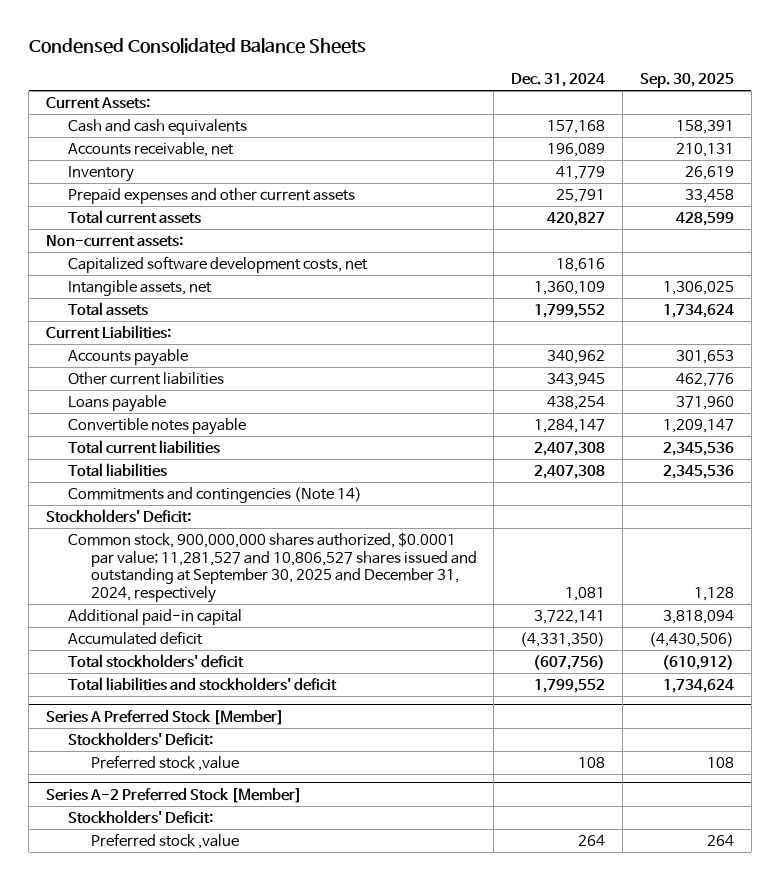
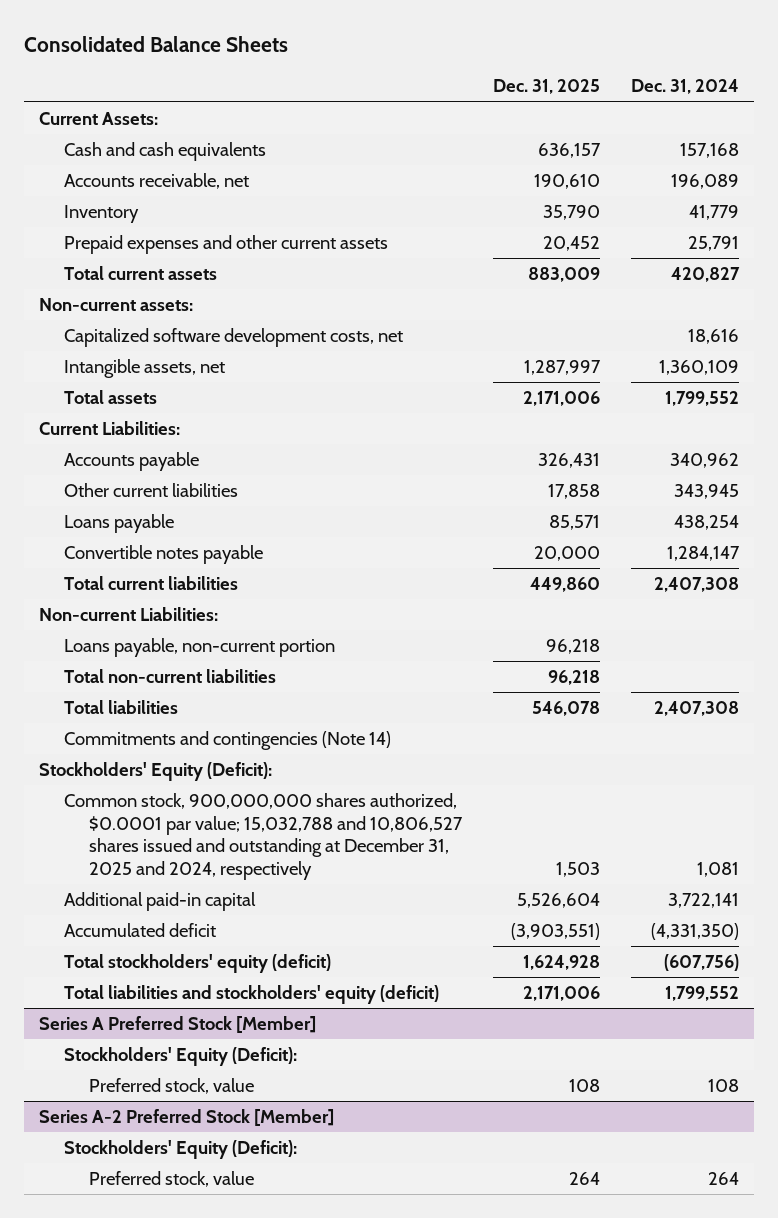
[28,38,366,55] Condensed Consolidated Balance Sheets -> [23,35,288,52] Consolidated Balance Sheets
[639,73,734,89] Sep. 30, 2025 -> none
none -> [493,79,601,95] Dec. 31, 2025
none -> [39,607,219,622] Non-current Liabilities:
none -> [64,638,336,658] Loans payable, non-current portion
none -> [64,669,277,684] Total non-current liabilities
[45,508,191,523] Stockholders' Deficit: -> [39,762,273,782] Stockholders' Equity (Deficit):
[68,531,477,603] Common stock, 900,000,000 shares authorized, $0.0001 par value; 11,281,527 and 10,806,527 shares issued and outstanding at September 30, 2025 and December 31, 2024, respectively -> [64,793,464,880] Common stock, 900,000,000 shares authorized, $0.0001 par value; 15,032,788 and 10,806,527 shares issued and outstanding at December 31, 2025 and 2024, respectively
[68,653,245,668] Total stockholders' deficit -> [64,954,332,974] Total stockholders' equity (deficit)
[68,676,338,691] Total liabilities and stockholders' deficit -> [64,985,440,1005] Total liabilities and stockholders' equity (deficit)
[68,731,214,746] Stockholders' Deficit: -> [64,1047,298,1067] Stockholders' Equity (Deficit):
[90,754,239,771] Preferred stock ,value -> [89,1078,255,1095] Preferred stock, value
[68,809,214,824] Stockholders' Deficit: -> [64,1140,298,1160] Stockholders' Equity (Deficit):
[90,832,239,849] Preferred stock ,value -> [89,1171,255,1188] Preferred stock, value

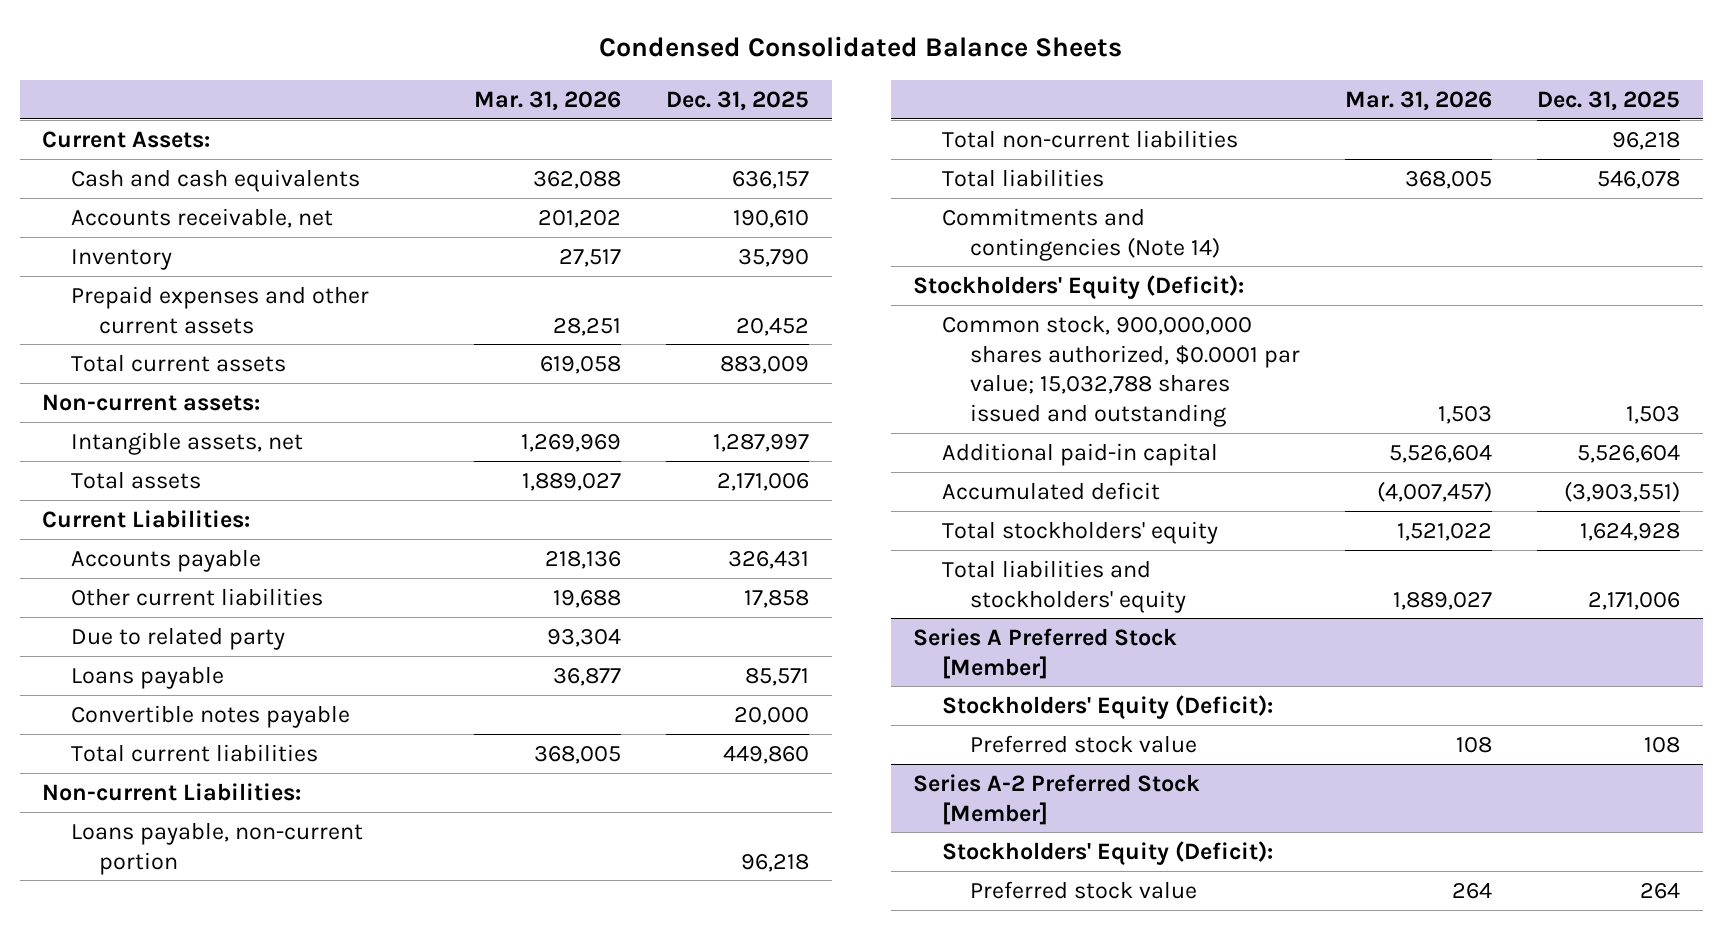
[23,35,288,52] Consolidated Balance Sheets -> [599,36,1123,58] Condensed Consolidated Balance Sheets
[631,79,740,95] Dec. 31, 2024 -> none
none -> [473,90,621,111] Mar. 31, 2026
[64,328,404,348] Capitalized software development costs, net -> none
none -> [70,626,285,650] Due to related party
[64,793,464,880] Common stock, 900,000,000 shares authorized, $0.0001 par value; 15,032,788 and 10,806,527 shares issued and outstanding at December 31, 2025 and 2024, respectively -> [941,314,1301,428] Common stock, 900,000,000 shares authorized, $0.0001 par value; 15,032,788 shares issued and outstanding
[64,954,332,974] Total stockholders' equity (deficit) -> [941,520,1218,544] Total stockholders' equity
[64,985,440,1005] Total liabilities and stockholders' equity (deficit) -> [941,559,1187,613] Total liabilities and stockholders' equity
[89,1078,255,1095] Preferred stock, value -> [970,734,1198,753] Preferred stock value
[89,1171,255,1188] Preferred stock, value -> [970,880,1198,899] Preferred stock value

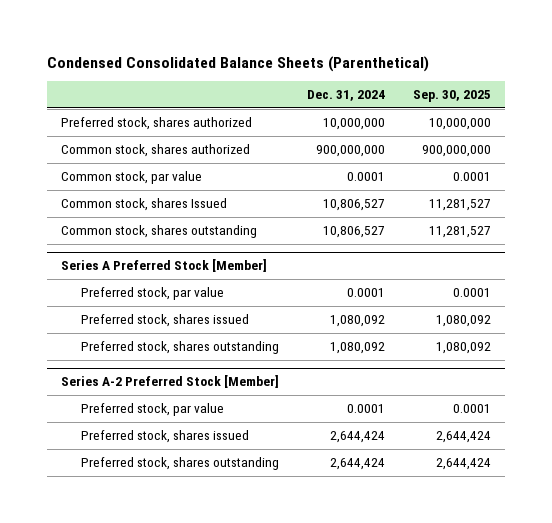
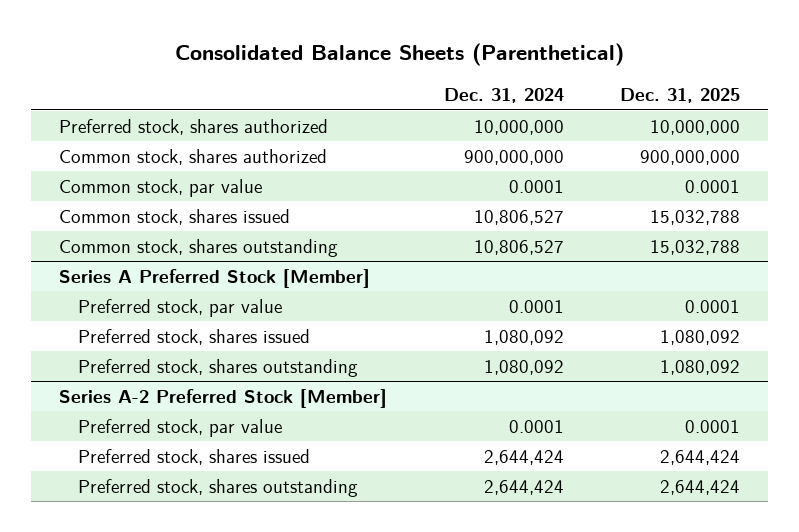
[46,55,429,72] Condensed Consolidated Balance Sheets (Parenthetical) -> [174,43,624,67] Consolidated Balance Sheets (Parenthetical)
[412,90,491,103] Sep. 30, 2025 -> none
none -> [620,88,741,104] Dec. 31, 2025
[60,198,227,212] Common stock, shares Issued -> [59,208,291,225] Common stock, shares issued

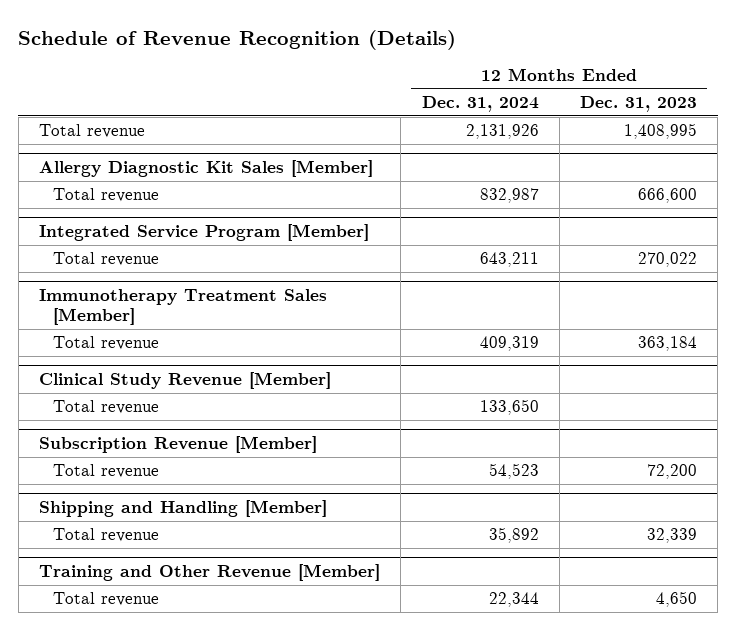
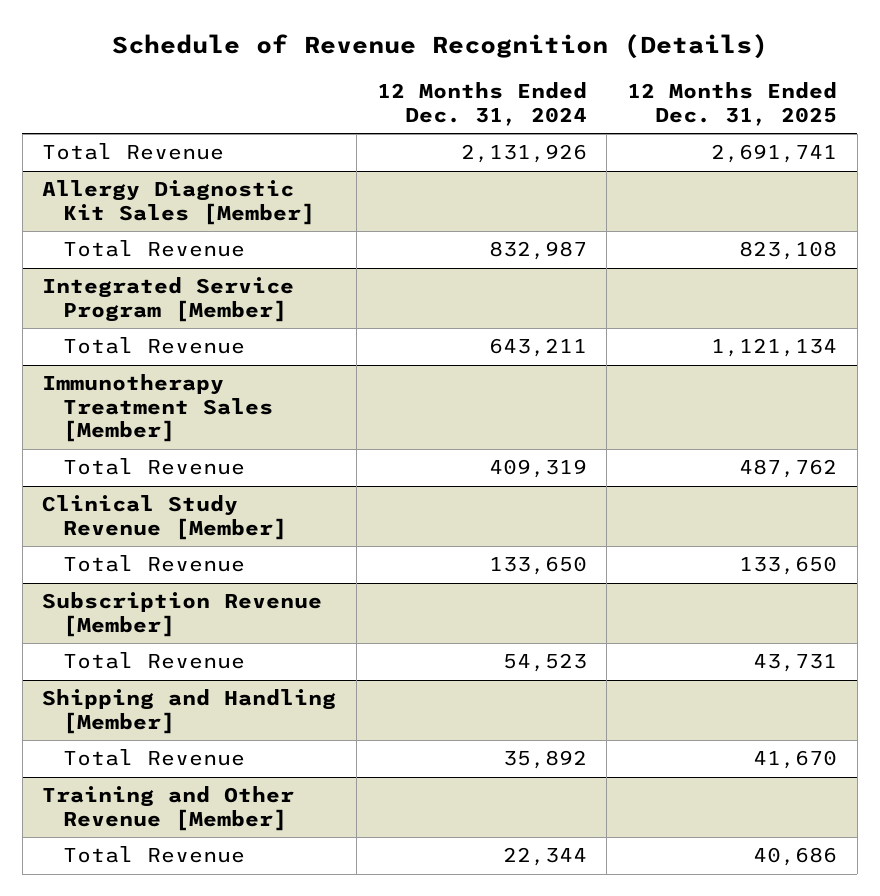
[579,96,697,113] Dec. 31, 2023 -> none
none -> [627,82,838,126] 12 Months Ended Dec. 31, 2025
[39,124,146,139] Total revenue -> [42,143,225,161] Total Revenue
[53,188,160,203] Total revenue -> [63,240,246,258] Total Revenue
[53,252,160,267] Total revenue -> [63,337,246,355] Total Revenue
[53,336,160,351] Total revenue -> [63,458,246,476] Total Revenue
[53,400,160,415] Total revenue -> [63,555,246,573] Total Revenue
[53,464,160,479] Total revenue -> [63,652,246,670] Total Revenue
[53,528,160,543] Total revenue -> [63,749,246,767] Total Revenue
[53,592,160,607] Total revenue -> [63,846,246,864] Total Revenue

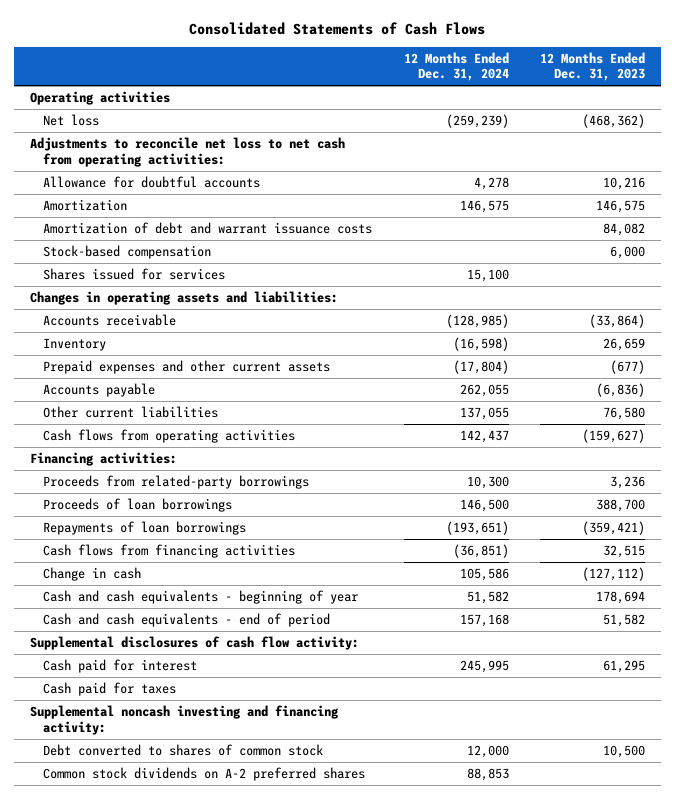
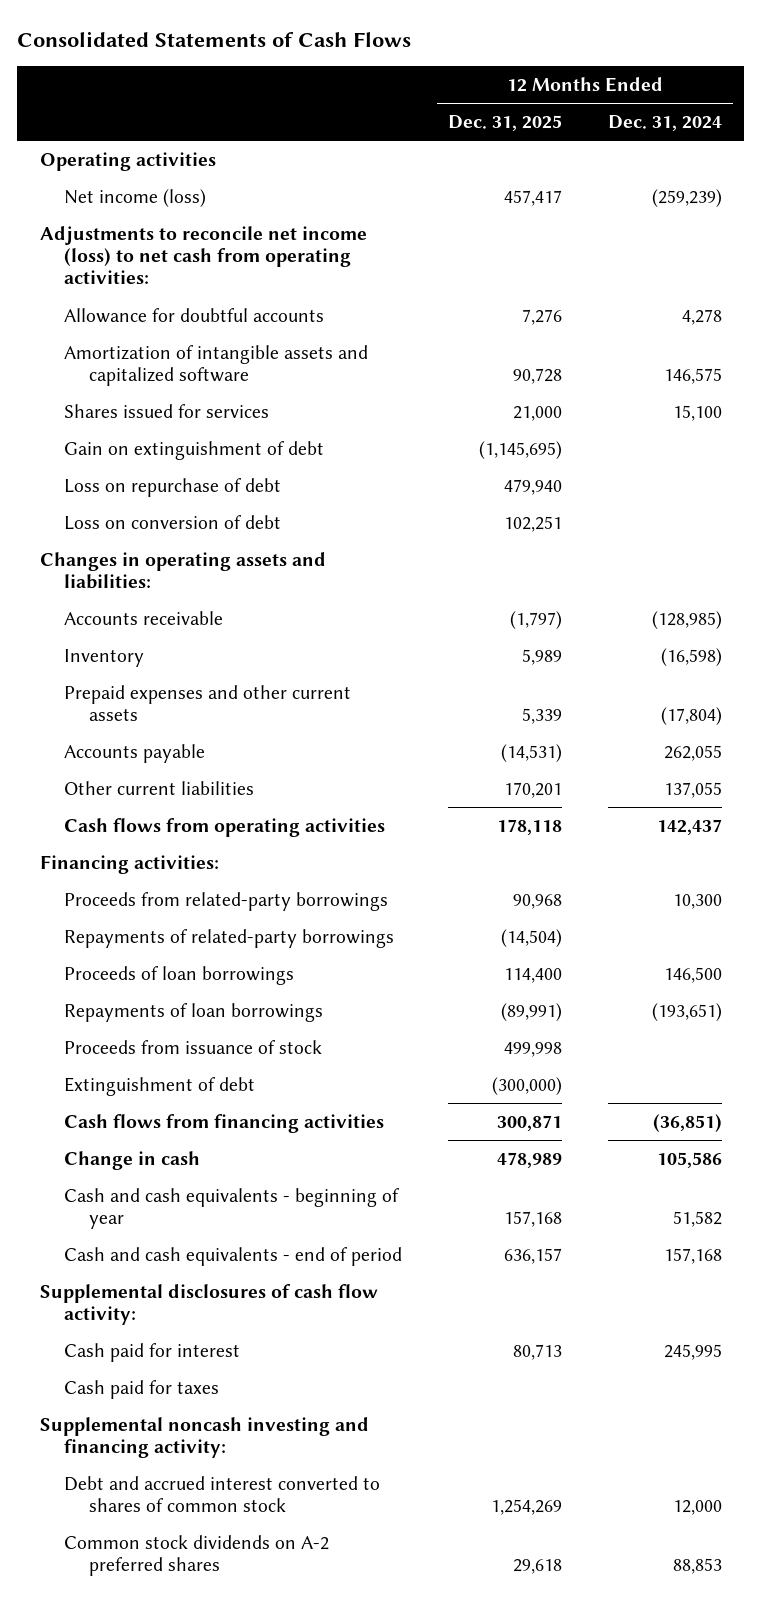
[540,51,646,82] 12 Months Ended Dec. 31, 2023 -> none
none -> [447,115,562,132] Dec. 31, 2025
[43,114,100,127] Net loss -> [64,188,207,207] Net income (loss)
[29,137,345,167] Adjustments to reconcile net loss to net cash from operating activities: -> [39,225,367,285] Adjustments to reconcile net income (loss) to net cash from operating activities:
[43,222,373,235] Amortization of debt and warrant issuance costs -> none
[43,245,212,260] Stock-based compensation -> none
[43,199,128,212] Amortization -> [64,344,369,387] Amortization of intangible assets and capitalized software
none -> [64,440,325,460] Gain on extinguishment of debt
none -> [64,477,282,497] Loss on repurchase of debt
none -> [64,514,282,530] Loss on conversion of debt
none -> [64,928,395,948] Repayments of related-party borrowings
none -> [64,1039,323,1054] Proceeds from issuance of stock
none -> [64,1076,256,1096] Extinguishment of debt
[43,744,324,757] Debt converted to shares of common stock -> [64,1475,381,1513] Debt and accrued interest converted to shares of common stock

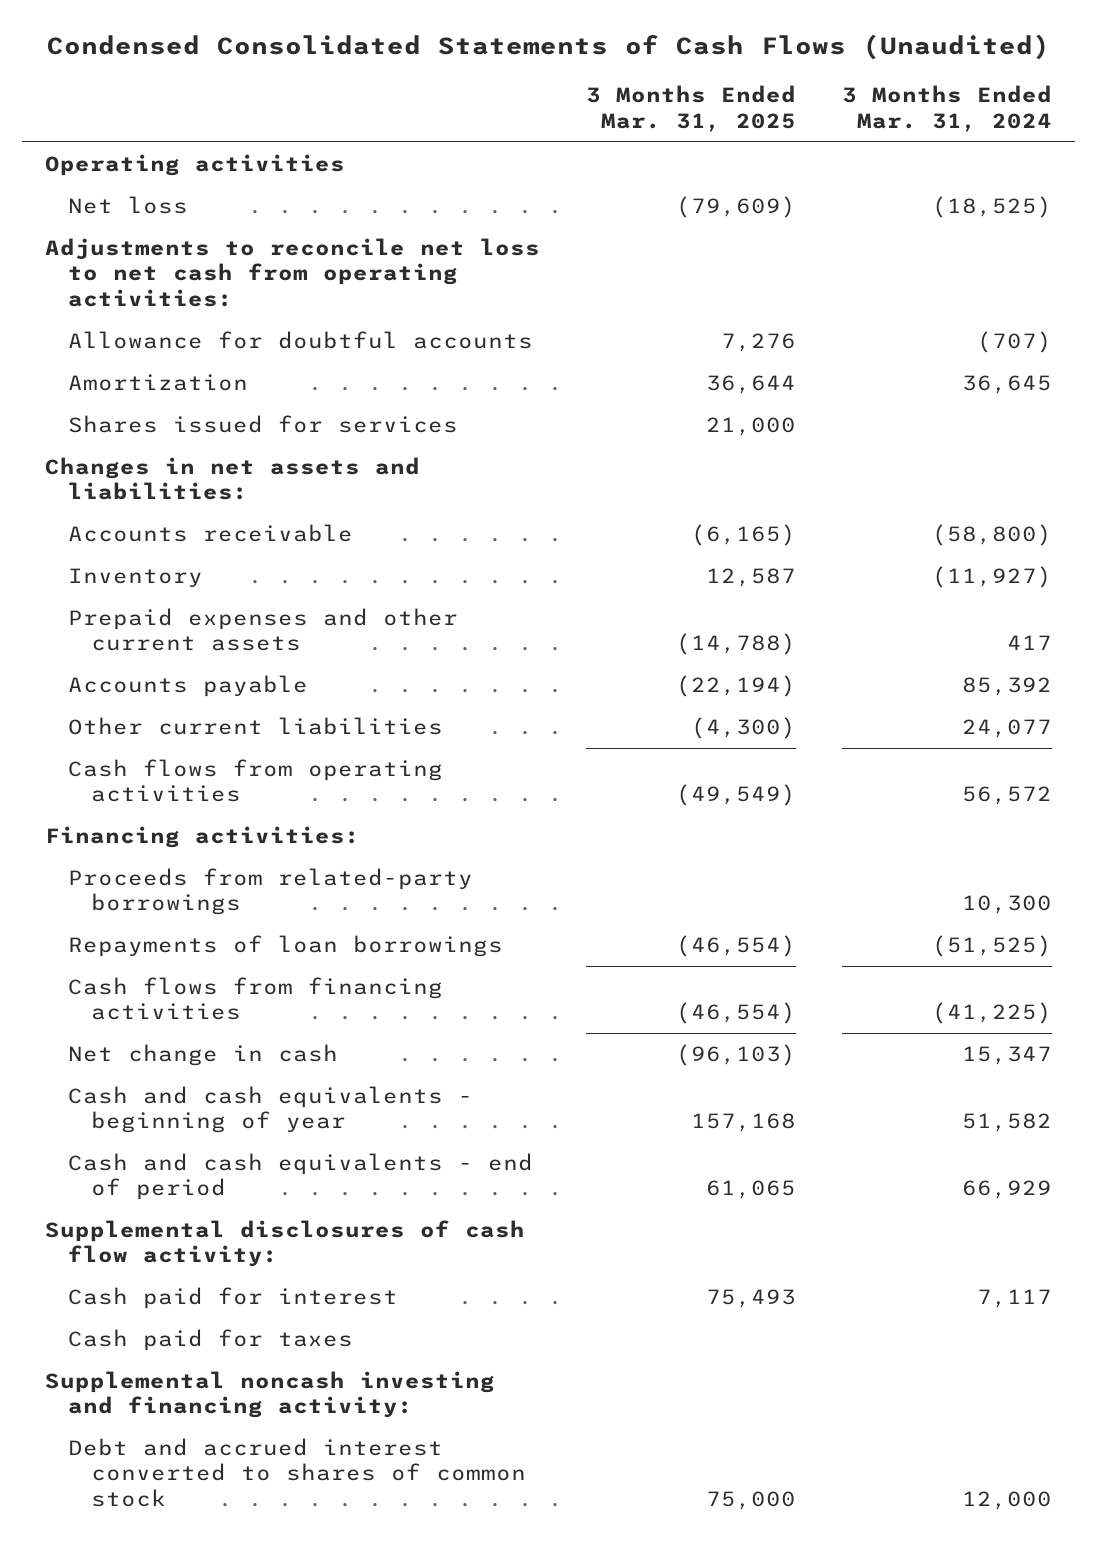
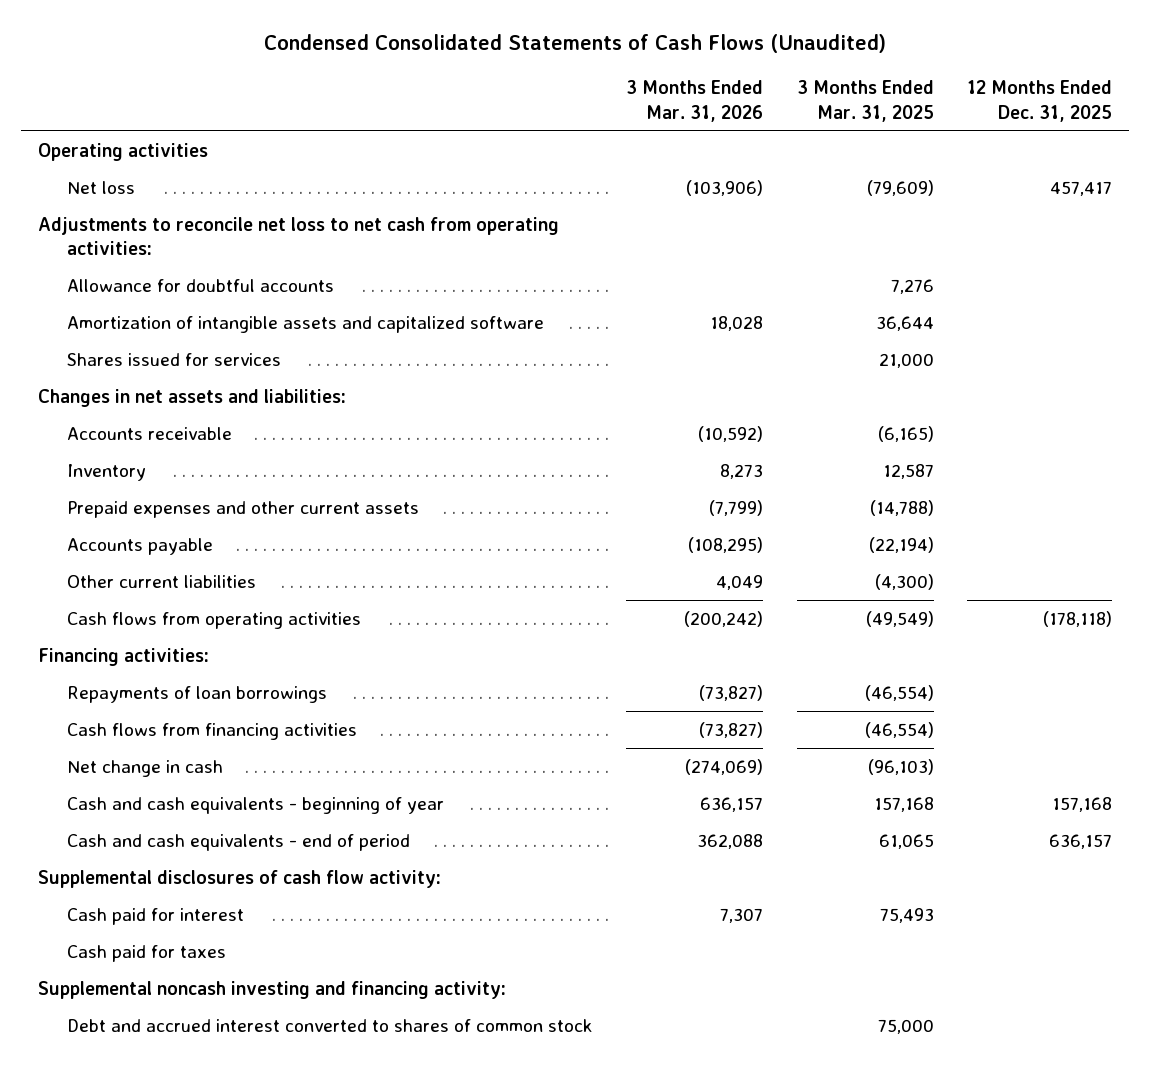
[842,85,1053,132] 3 Months Ended Mar. 31, 2024 -> none
none -> [626,80,764,122] 3 Months Ended Mar. 31, 2026
none -> [967,80,1113,122] 12 Months Ended Dec. 31, 2025
[68,373,249,391] Amortization -> [66,316,544,334] Amortization of intangible assets and capitalized software
[68,867,474,916] Proceeds from related-party borrowings -> none

